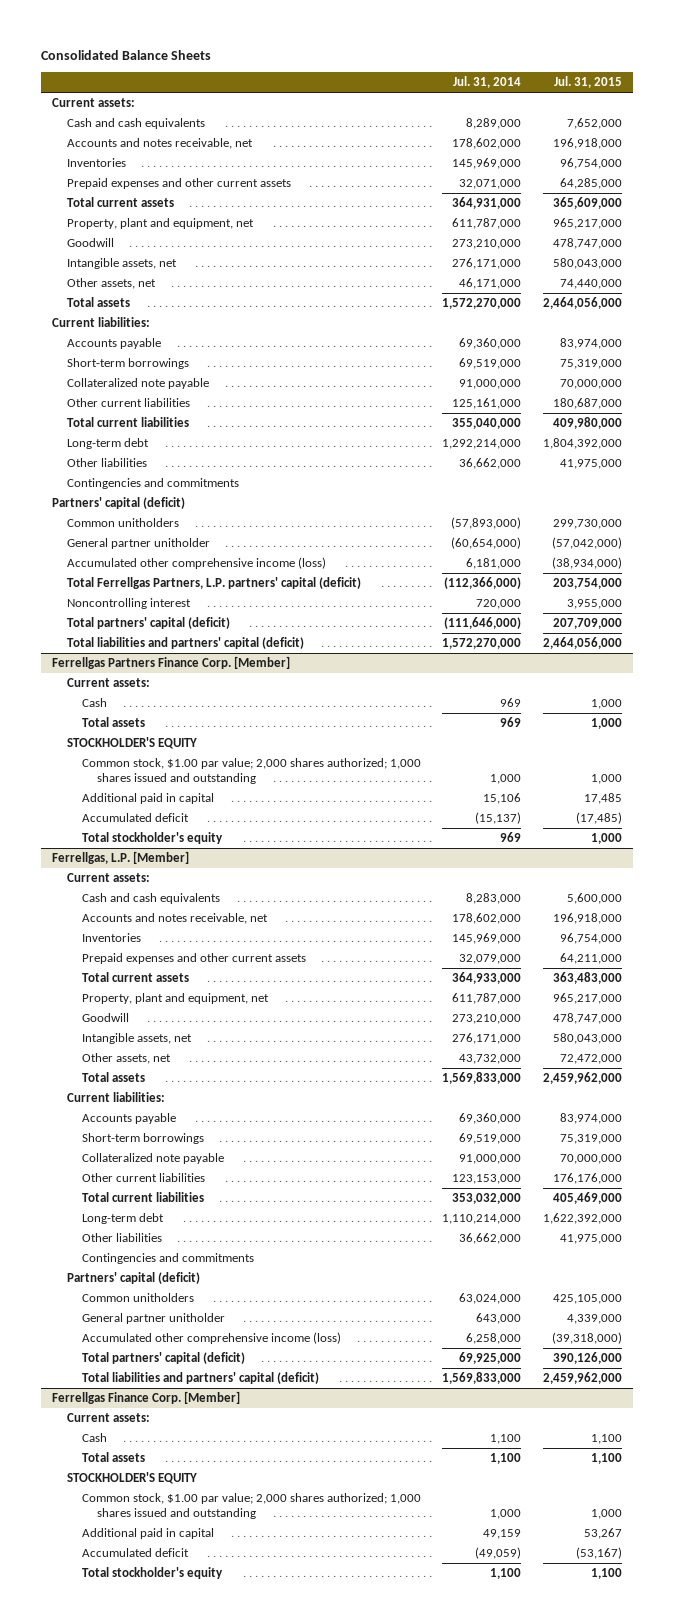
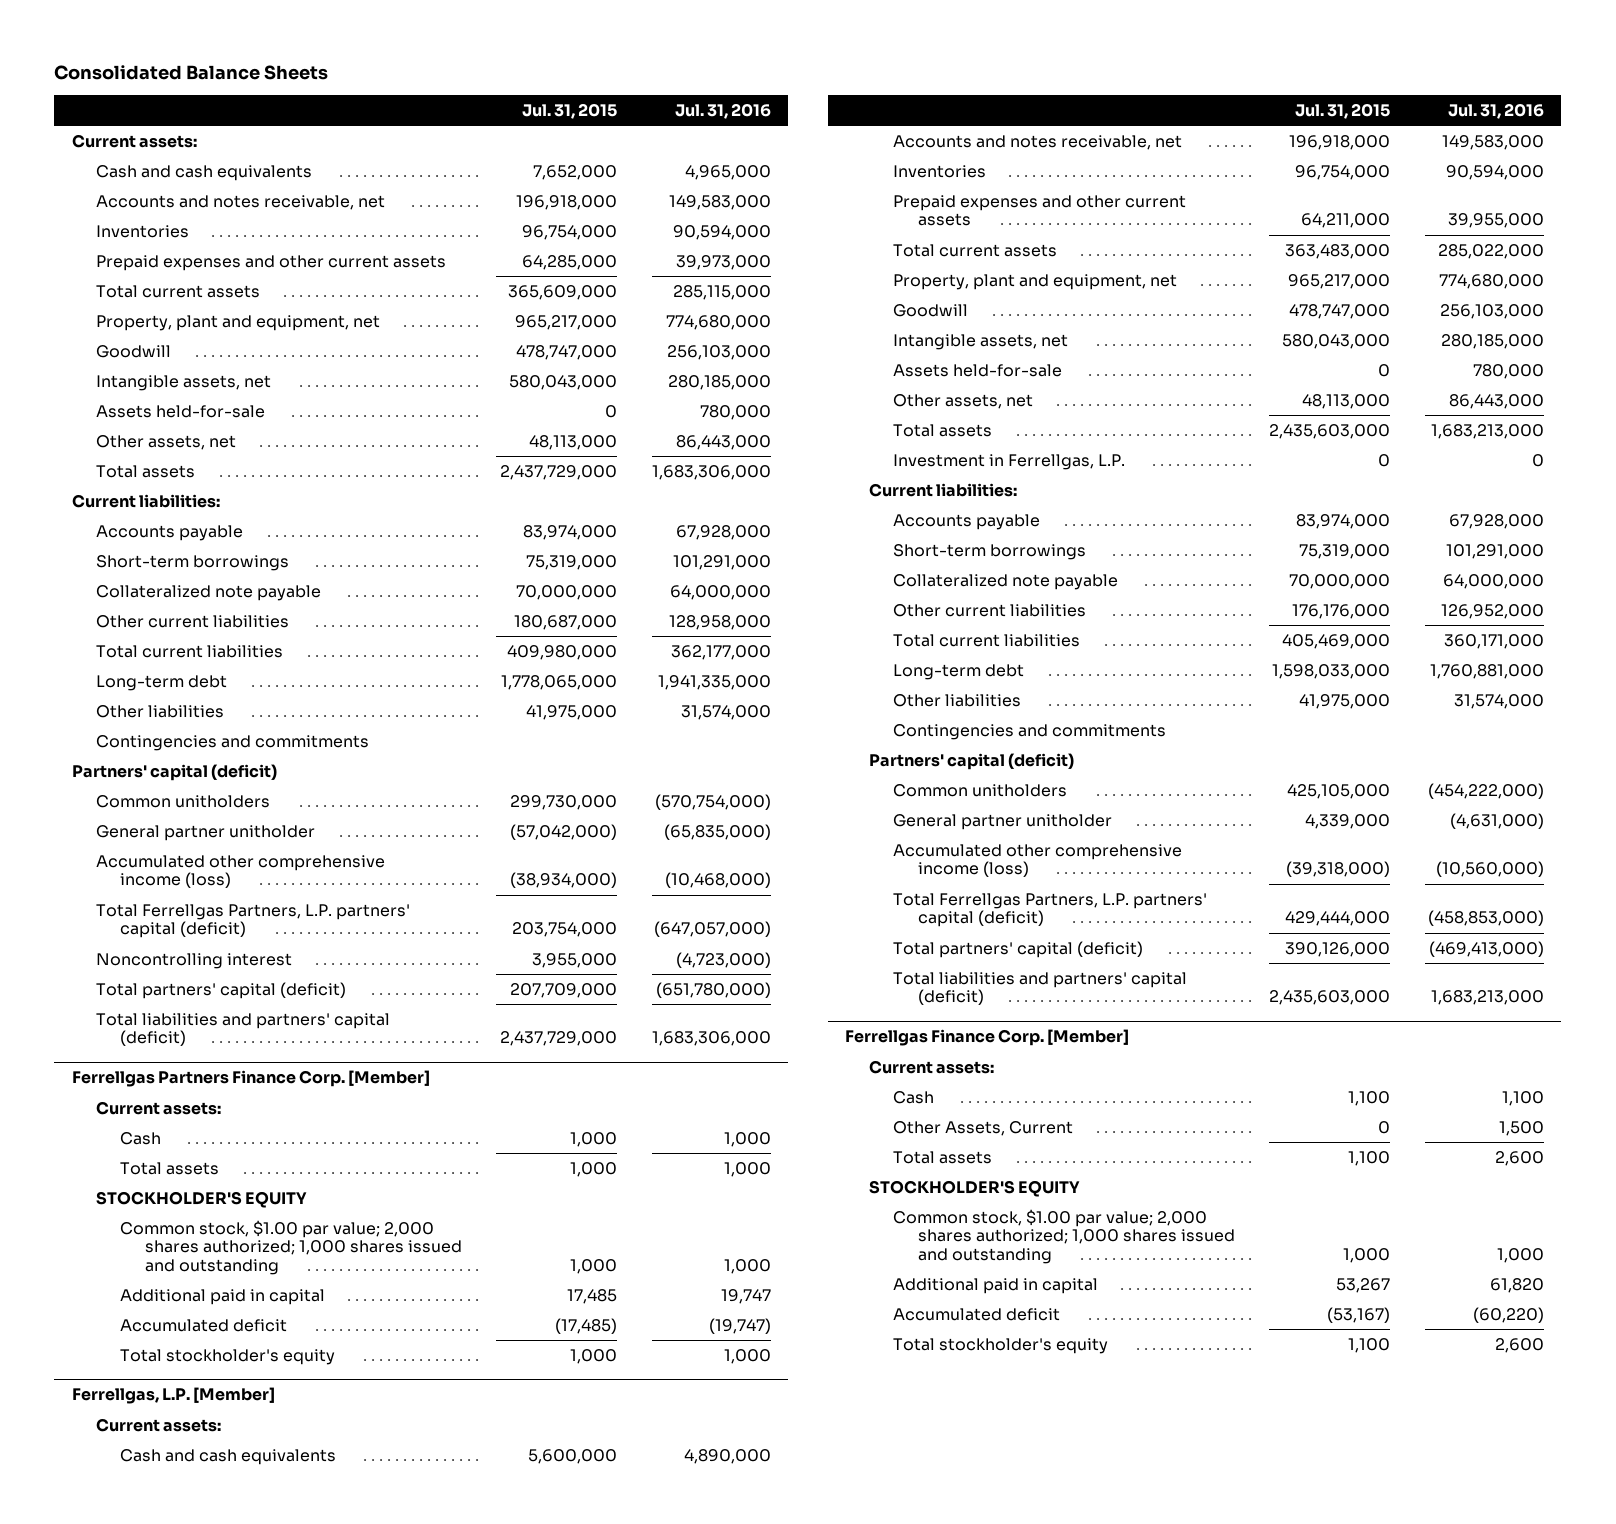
[453,76,522,89] Jul. 31, 2014 -> none
none -> [674,102,771,119] Jul. 31, 2016
none -> [95,404,265,418] Assets held-for-sale
[560,278,623,289] 74,440,000 -> [529,434,618,450] 48,113,000
[543,296,623,309] 2,464,056,000 -> [500,464,618,480] 2,437,729,000
[543,437,623,449] 1,804,392,000 -> [501,674,618,690] 1,778,065,000
[543,636,623,649] 2,464,056,000 -> [500,1031,618,1047] 2,437,729,000
none -> [893,363,1063,377] Assets held-for-sale
[560,1053,623,1064] 72,472,000 -> [1302,393,1391,409] 48,113,000
[543,1071,623,1084] 2,459,962,000 -> [1269,423,1391,439] 2,435,603,000
none -> [893,453,1126,470] Investment in Ferrellgas, L.P.
[543,1212,623,1224] 1,622,392,000 -> [1272,663,1391,679] 1,598,033,000
none -> [893,892,1208,928] Total Ferrellgas Partners, L.P. partners' capital (deficit)
[543,1371,623,1384] 2,459,962,000 -> [1269,990,1391,1006] 2,435,603,000
none -> [893,1120,1074,1136] Other Assets, Current

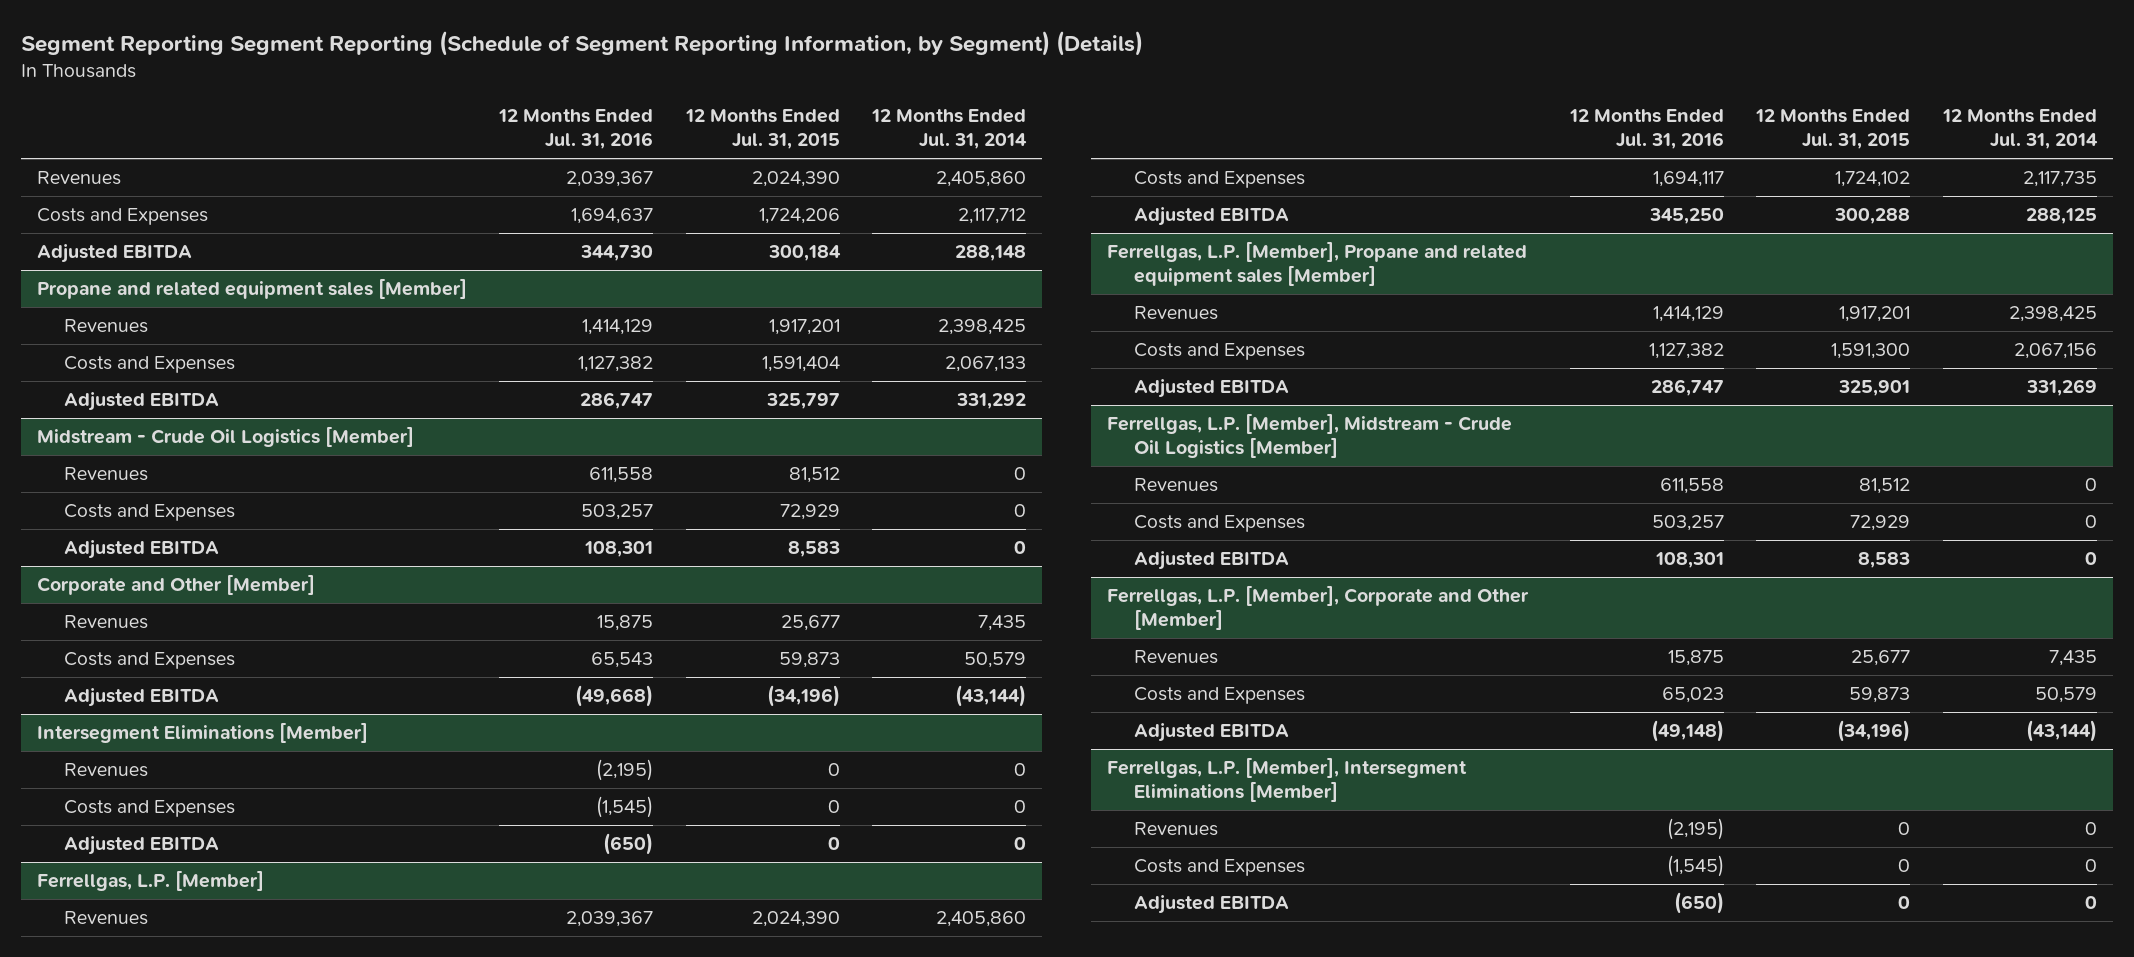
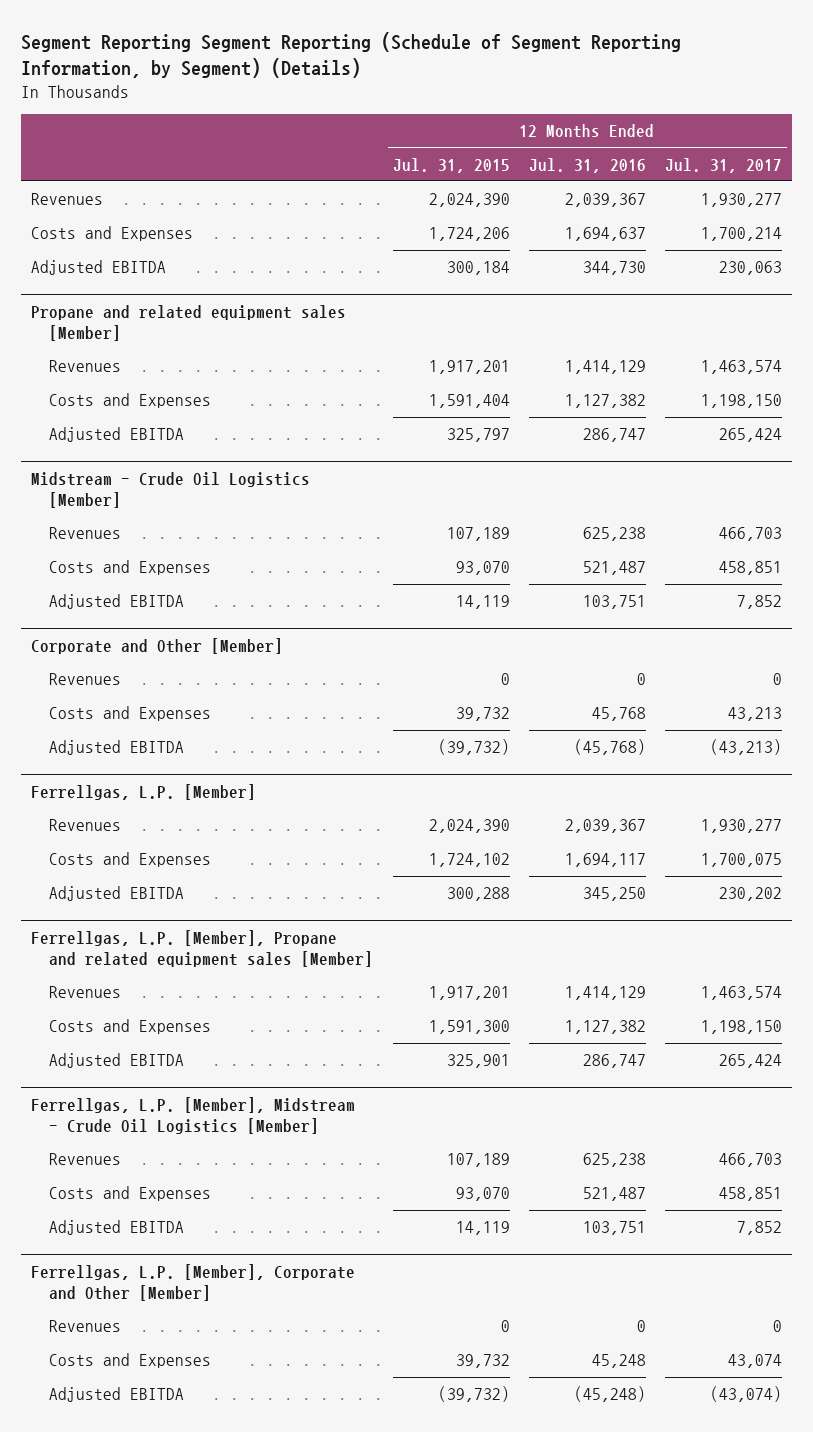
[871,109,1028,150] 12 Months Ended Jul. 31, 2014 -> none
none -> [665,157,783,173] Jul. 31, 2017
[589,467,654,484] 611,558 -> [582,527,646,542] 625,238
[788,467,840,484] 81,512 -> [446,527,510,542] 107,189
[581,504,654,521] 503,257 -> [582,561,646,576] 521,487
[779,504,840,521] 72,929 -> [455,561,510,576] 93,070
[584,541,654,558] 108,301 -> [582,595,646,610] 103,751
[787,541,840,558] 8,583 -> [455,595,510,610] 14,119
[36,722,368,744] Intersegment Eliminations [Member] -> none
[64,763,149,778] Revenues -> none
[64,800,236,818] Costs and Expenses -> none
[64,836,220,856] Adjusted EBITDA -> none
[597,615,654,632] 15,875 -> [636,673,646,686] 0
[780,615,840,632] 25,677 -> [500,673,510,686] 0
[591,652,654,669] 65,543 -> [591,707,646,722] 45,768
[778,652,840,669] 59,873 -> [455,707,510,722] 39,732
[575,685,654,708] (49,668) -> [573,739,646,756] (45,768)
[766,685,840,708] (34,196) -> [437,739,510,756] (39,732)
[1659,478,1724,495] 611,558 -> [582,1153,646,1168] 625,238
[1859,478,1911,495] 81,512 -> [446,1153,510,1168] 107,189
[1651,515,1724,532] 503,257 -> [582,1187,646,1202] 521,487
[1850,515,1911,532] 72,929 -> [455,1187,510,1202] 93,070
[1654,552,1724,569] 108,301 -> [582,1221,646,1236] 103,751
[1858,552,1911,569] 8,583 -> [455,1221,510,1236] 14,119
[1107,757,1468,803] Ferrellgas, L.P. [Member], Intersegment Eliminations [Member] -> none
[1134,822,1219,837] Revenues -> none
[1134,859,1306,877] Costs and Expenses -> none
[1134,895,1290,915] Adjusted EBITDA -> none
[1667,650,1724,667] 15,875 -> [636,1320,646,1333] 0
[1851,650,1911,667] 25,677 -> [500,1320,510,1333] 0
[1661,687,1724,704] 65,023 -> [591,1354,646,1369] 45,248
[1849,687,1911,704] 59,873 -> [455,1354,510,1369] 39,732
[1650,720,1724,743] (49,148) -> [573,1386,646,1403] (45,248)
[1837,720,1911,743] (34,196) -> [437,1386,510,1403] (39,732)

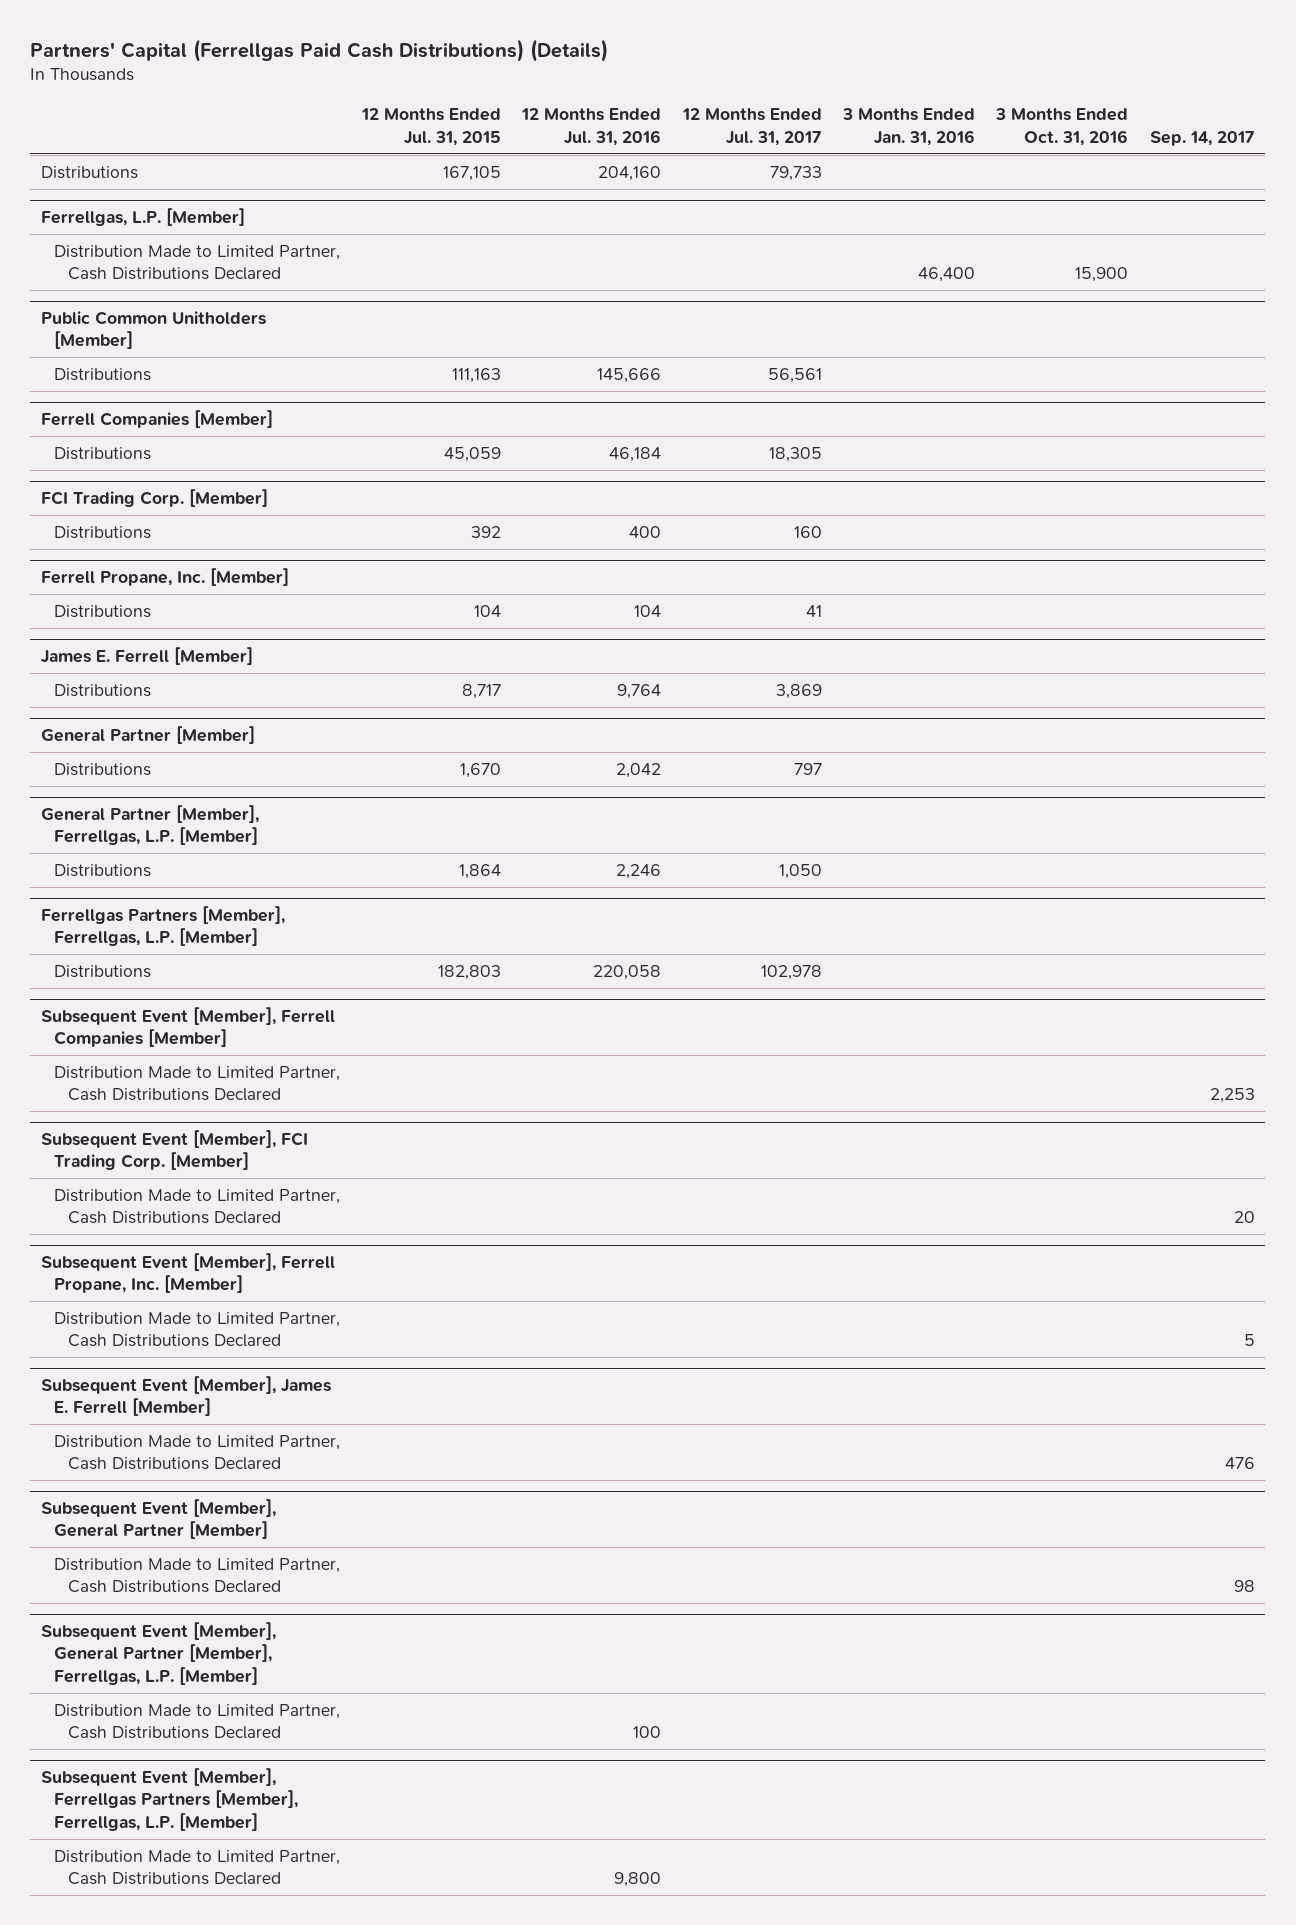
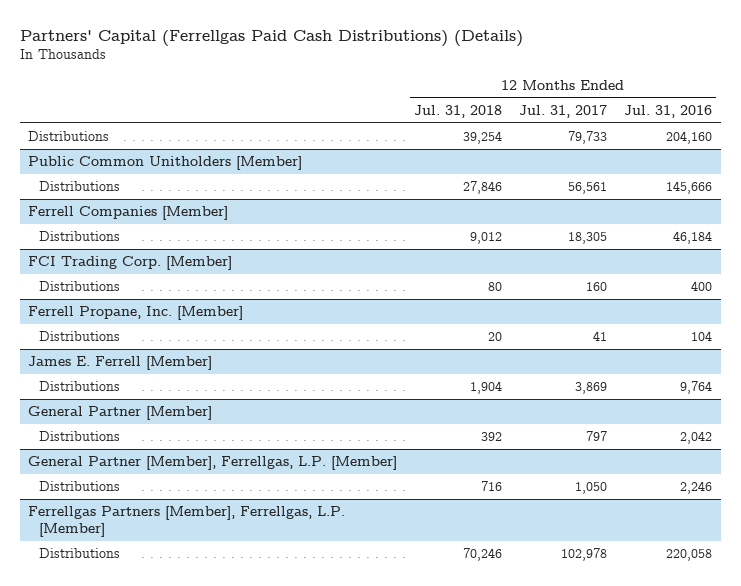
[360,108,501,146] 12 Months Ended Jul. 31, 2015 -> none
[841,108,975,146] 3 Months Ended Jan. 31, 2016 -> none
[995,108,1129,146] 3 Months Ended Oct. 31, 2016 -> none
[1149,130,1255,146] Sep. 14, 2017 -> none
none -> [414,104,503,118] Jul. 31, 2018
[41,207,246,226] Ferrellgas, L.P. [Member] -> none
[54,244,341,281] Distribution Made to Limited Partner, Cash Distributions Declared -> none
[41,1006,336,1048] Subsequent Event [Member], Ferrell Companies [Member] -> none
[54,1065,341,1102] Distribution Made to Limited Partner, Cash Distributions Declared -> none
[41,1129,309,1171] Subsequent Event [Member], FCI Trading Corp. [Member] -> none
[54,1188,341,1225] Distribution Made to Limited Partner, Cash Distributions Declared -> none
[41,1252,336,1294] Subsequent Event [Member], Ferrell Propane, Inc. [Member] -> none
[54,1311,341,1348] Distribution Made to Limited Partner, Cash Distributions Declared -> none
[41,1375,332,1417] Subsequent Event [Member], James E. Ferrell [Member] -> none
[54,1434,341,1471] Distribution Made to Limited Partner, Cash Distributions Declared -> none
[41,1498,277,1540] Subsequent Event [Member], General Partner [Member] -> none
[54,1557,341,1594] Distribution Made to Limited Partner, Cash Distributions Declared -> none
[41,1621,277,1685] Subsequent Event [Member], General Partner [Member], Ferrellgas, L.P. [Member] -> none
[54,1703,341,1740] Distribution Made to Limited Partner, Cash Distributions Declared -> none
[41,1767,299,1831] Subsequent Event [Member], Ferrellgas Partners [Member], Ferrellgas, L.P. [Member] -> none
[54,1849,341,1886] Distribution Made to Limited Partner, Cash Distributions Declared -> none

